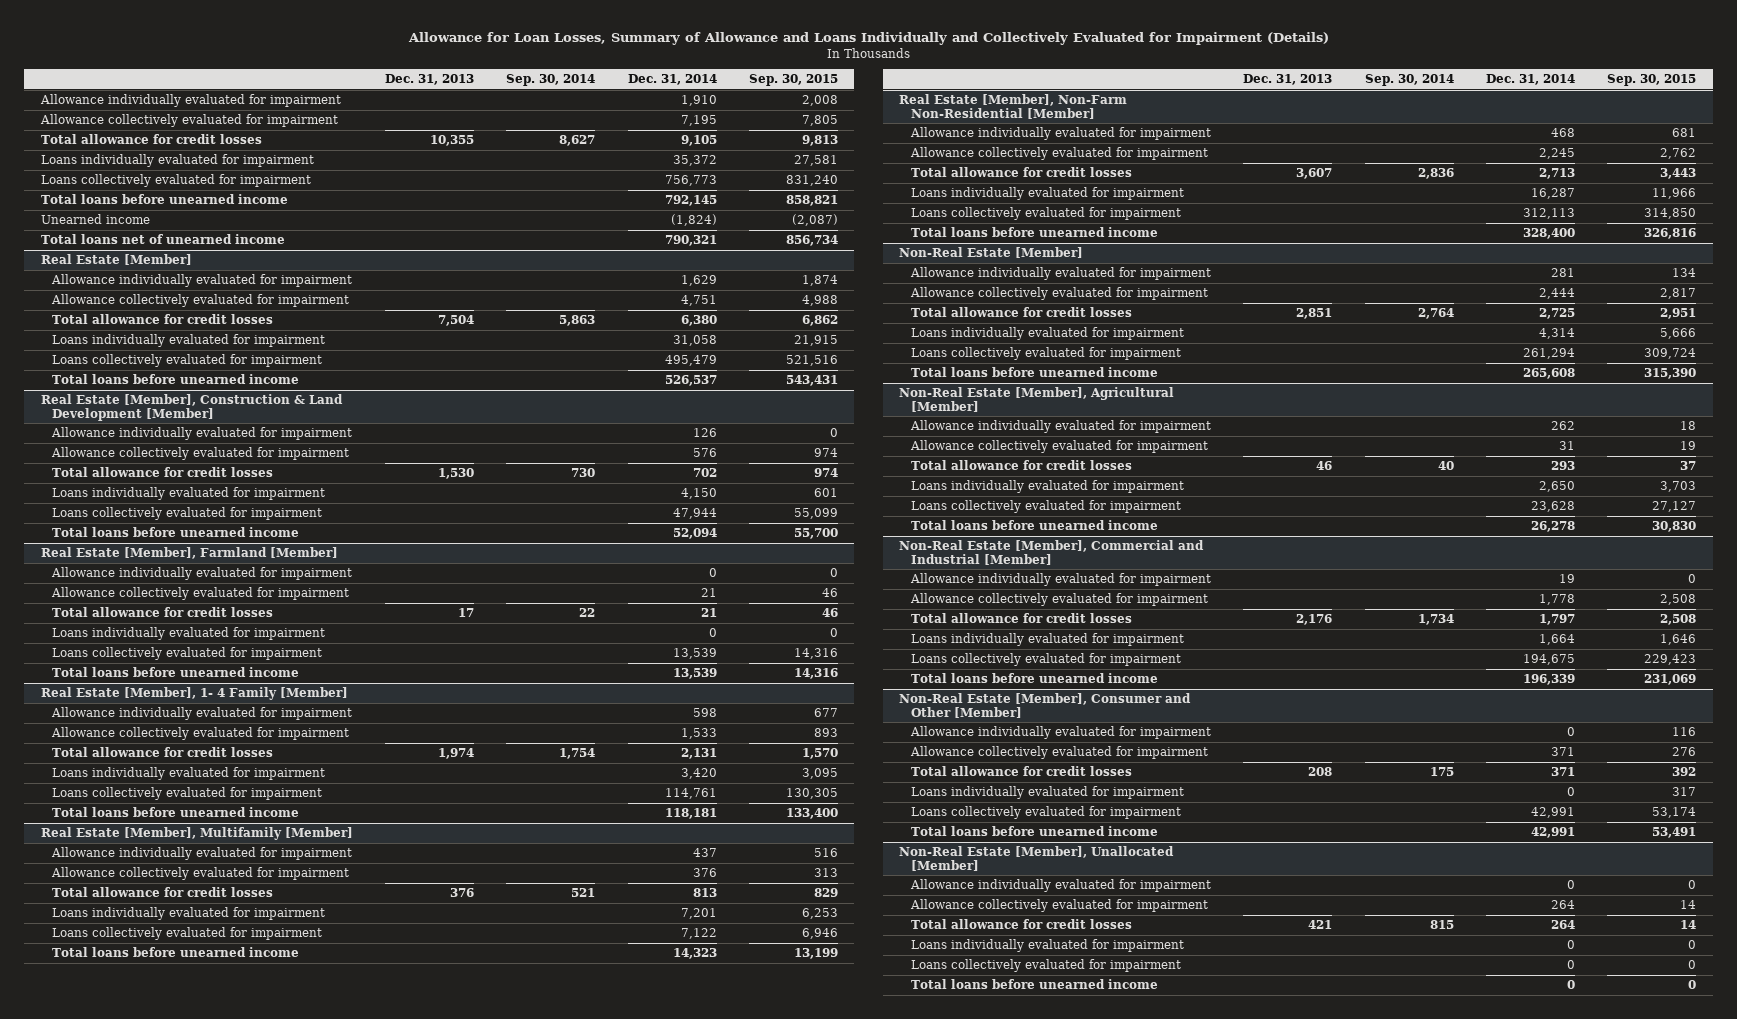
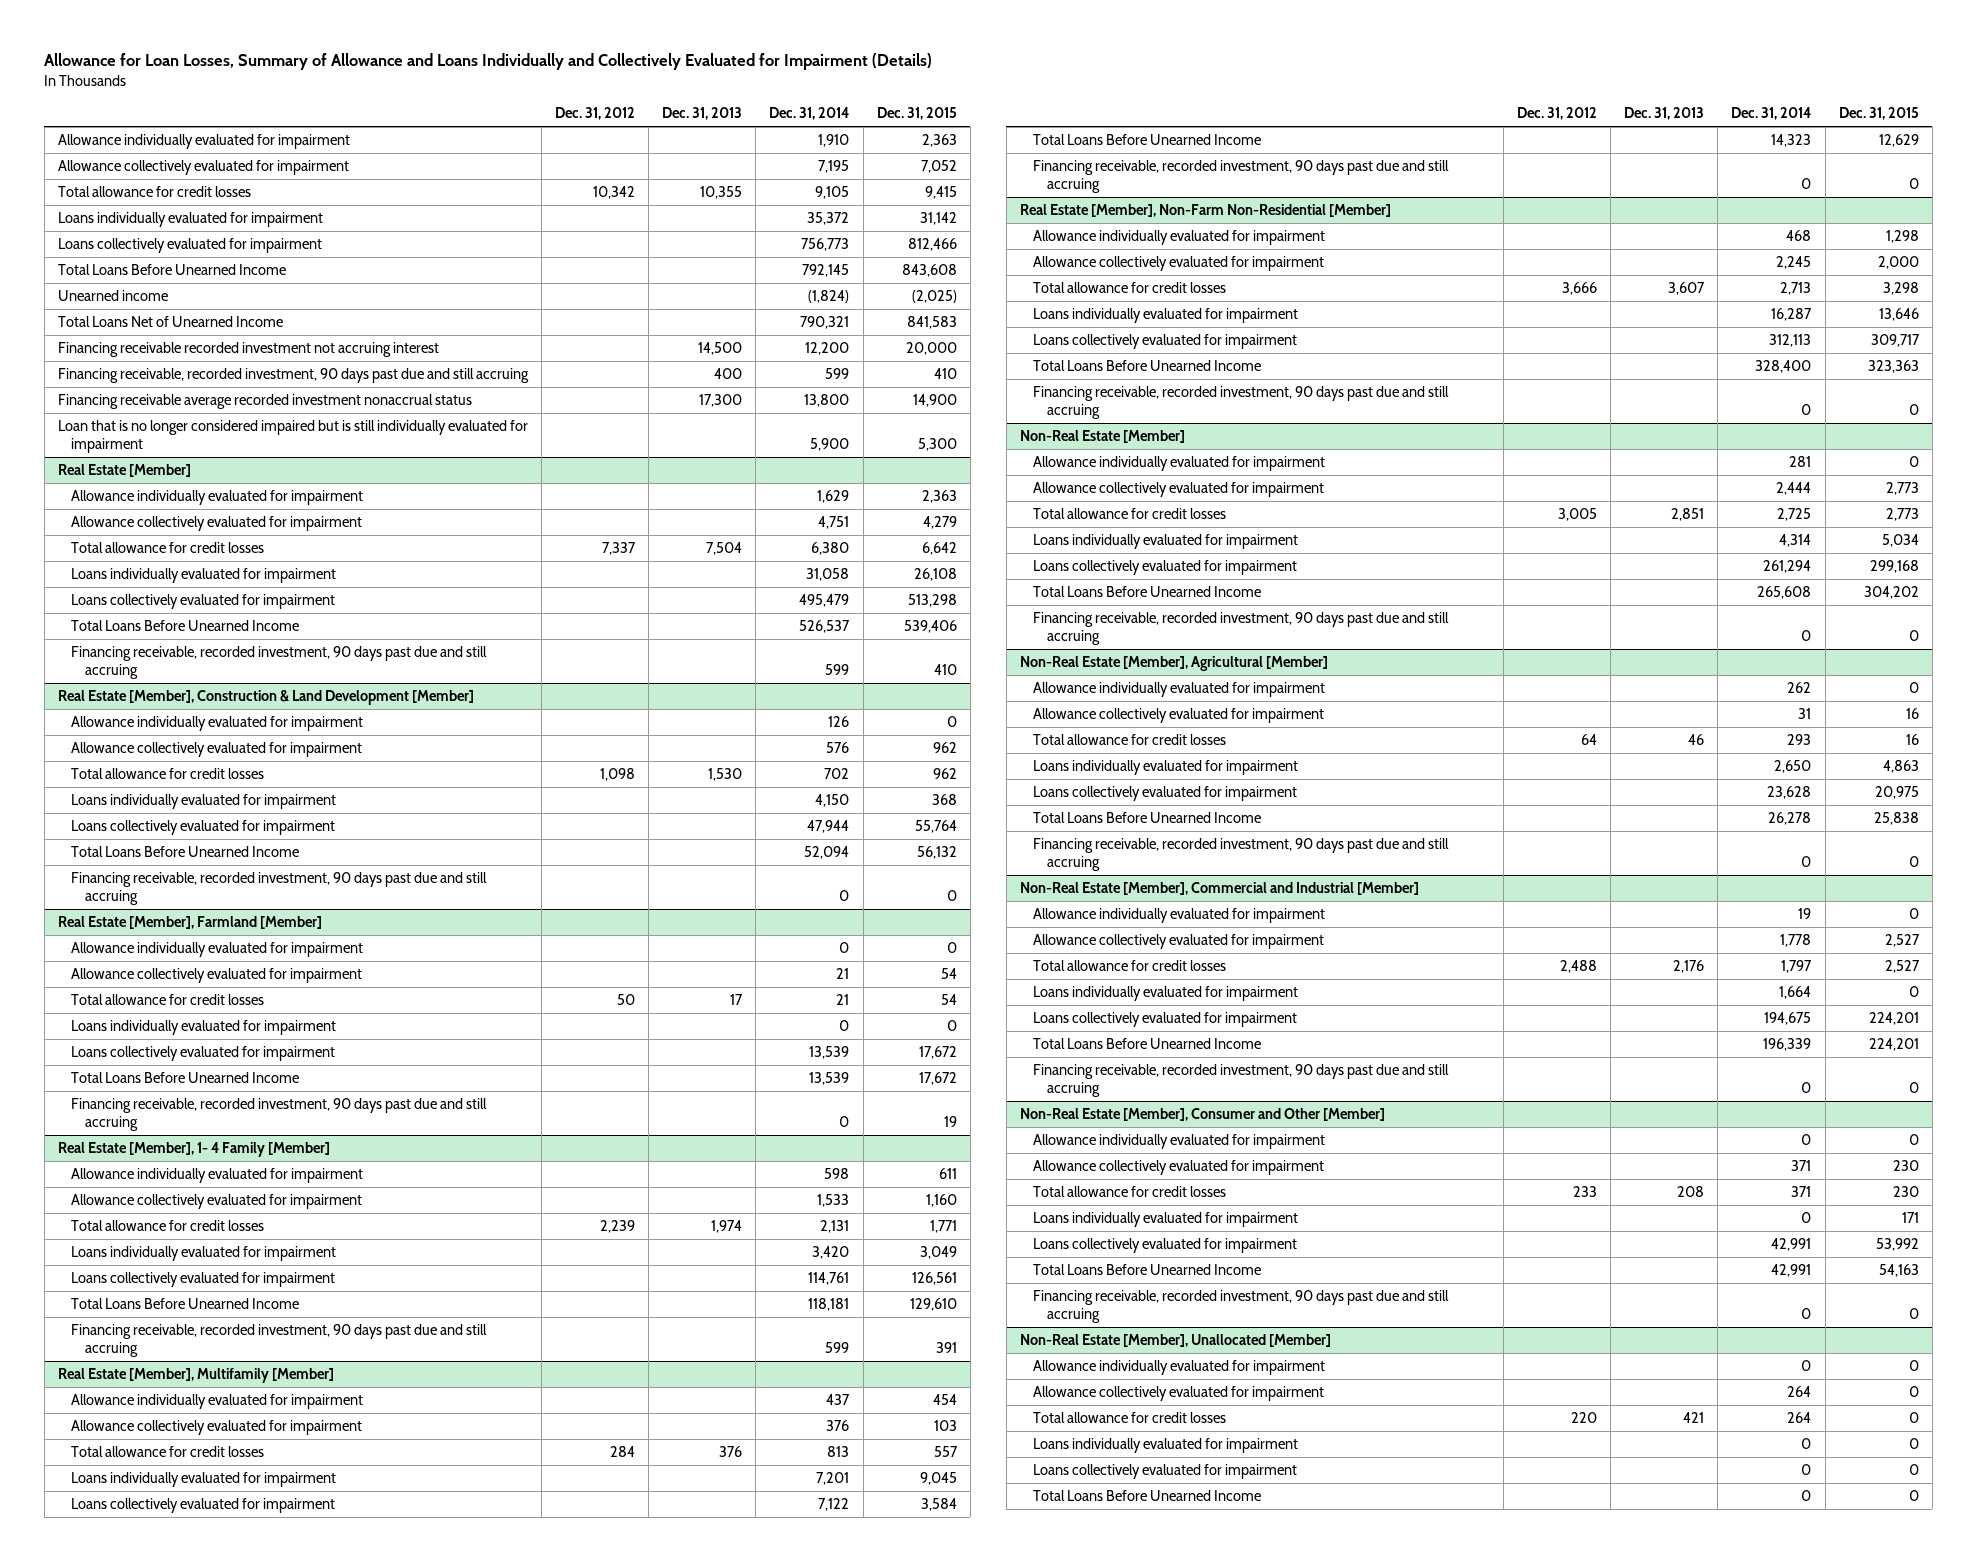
[506,73,596,86] Sep. 30, 2014 -> none
[749,73,839,86] Sep. 30, 2015 -> none
none -> [554,107,635,121] Dec. 31, 2012
none -> [876,107,957,121] Dec. 31, 2015
[40,193,288,204] Total loans before unearned income -> [57,264,286,276] Total Loans Before Unearned Income
[40,233,285,244] Total loans net of unearned income -> [57,316,283,328] Total Loans Net of Unearned Income
none -> [57,342,439,358] Financing receivable recorded investment not accruing interest
none -> [57,368,529,384] Financing receivable, recorded investment, 90 days past due and still accruing
none -> [57,394,472,410] Financing receivable average recorded investment nonaccrual status
none -> [57,420,528,454] Loan that is no longer considered impaired but is still individually evaluated for impairment
[52,373,300,384] Total loans before unearned income -> [71,620,300,632] Total Loans Before Unearned Income
none -> [71,646,488,680] Financing receivable, recorded investment, 90 days past due and still accruing
[52,526,300,537] Total loans before unearned income -> [71,846,300,858] Total Loans Before Unearned Income
none -> [71,872,488,906] Financing receivable, recorded investment, 90 days past due and still accruing
[52,666,300,677] Total loans before unearned income -> [71,1072,300,1084] Total Loans Before Unearned Income
none -> [71,1098,488,1132] Financing receivable, recorded investment, 90 days past due and still accruing
[52,806,300,817] Total loans before unearned income -> [71,1298,300,1310] Total Loans Before Unearned Income
none -> [71,1324,488,1358] Financing receivable, recorded investment, 90 days past due and still accruing
[52,946,300,957] Total loans before unearned income -> [1033,134,1262,146] Total Loans Before Unearned Income
none -> [1033,160,1450,194] Financing receivable, recorded investment, 90 days past due and still accruing
[910,226,1158,237] Total loans before unearned income -> [1033,360,1262,372] Total Loans Before Unearned Income
none -> [1033,386,1450,420] Financing receivable, recorded investment, 90 days past due and still accruing
[910,366,1158,377] Total loans before unearned income -> [1033,586,1262,598] Total Loans Before Unearned Income
none -> [1033,612,1450,646] Financing receivable, recorded investment, 90 days past due and still accruing
[910,519,1158,530] Total loans before unearned income -> [1033,812,1262,824] Total Loans Before Unearned Income
none -> [1033,838,1450,872] Financing receivable, recorded investment, 90 days past due and still accruing
[910,672,1158,683] Total loans before unearned income -> [1033,1038,1262,1050] Total Loans Before Unearned Income
none -> [1033,1064,1450,1098] Financing receivable, recorded investment, 90 days past due and still accruing
[910,825,1158,836] Total loans before unearned income -> [1033,1264,1262,1276] Total Loans Before Unearned Income
none -> [1033,1290,1450,1324] Financing receivable, recorded investment, 90 days past due and still accruing
[910,978,1158,989] Total loans before unearned income -> [1033,1490,1262,1502] Total Loans Before Unearned Income

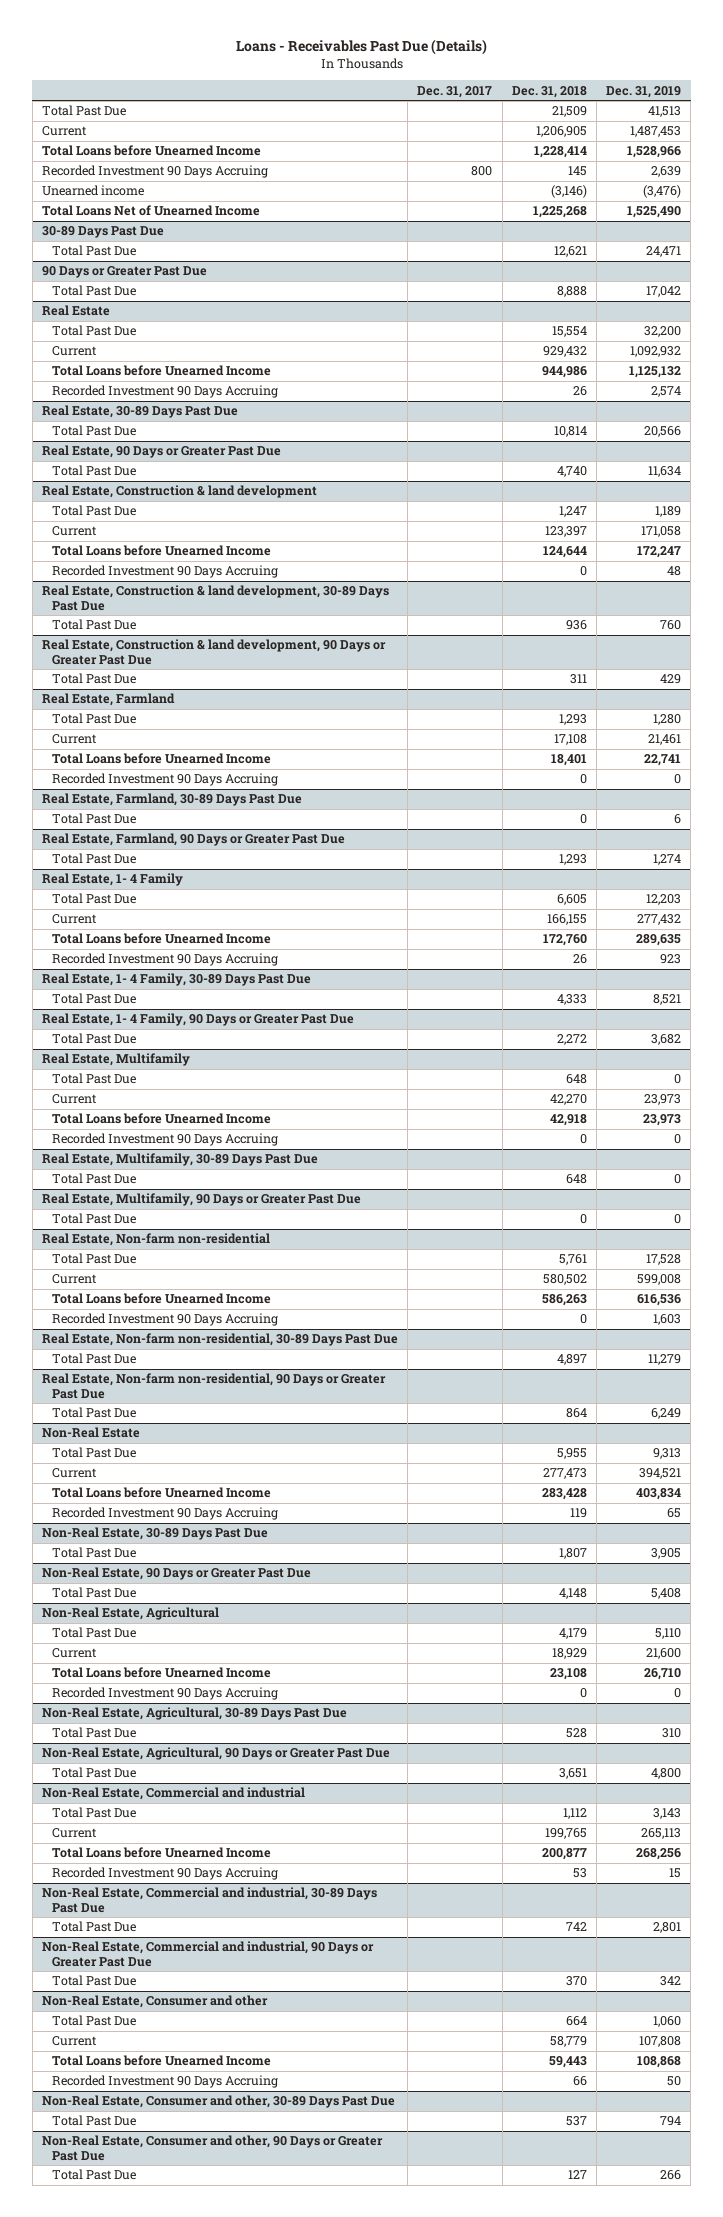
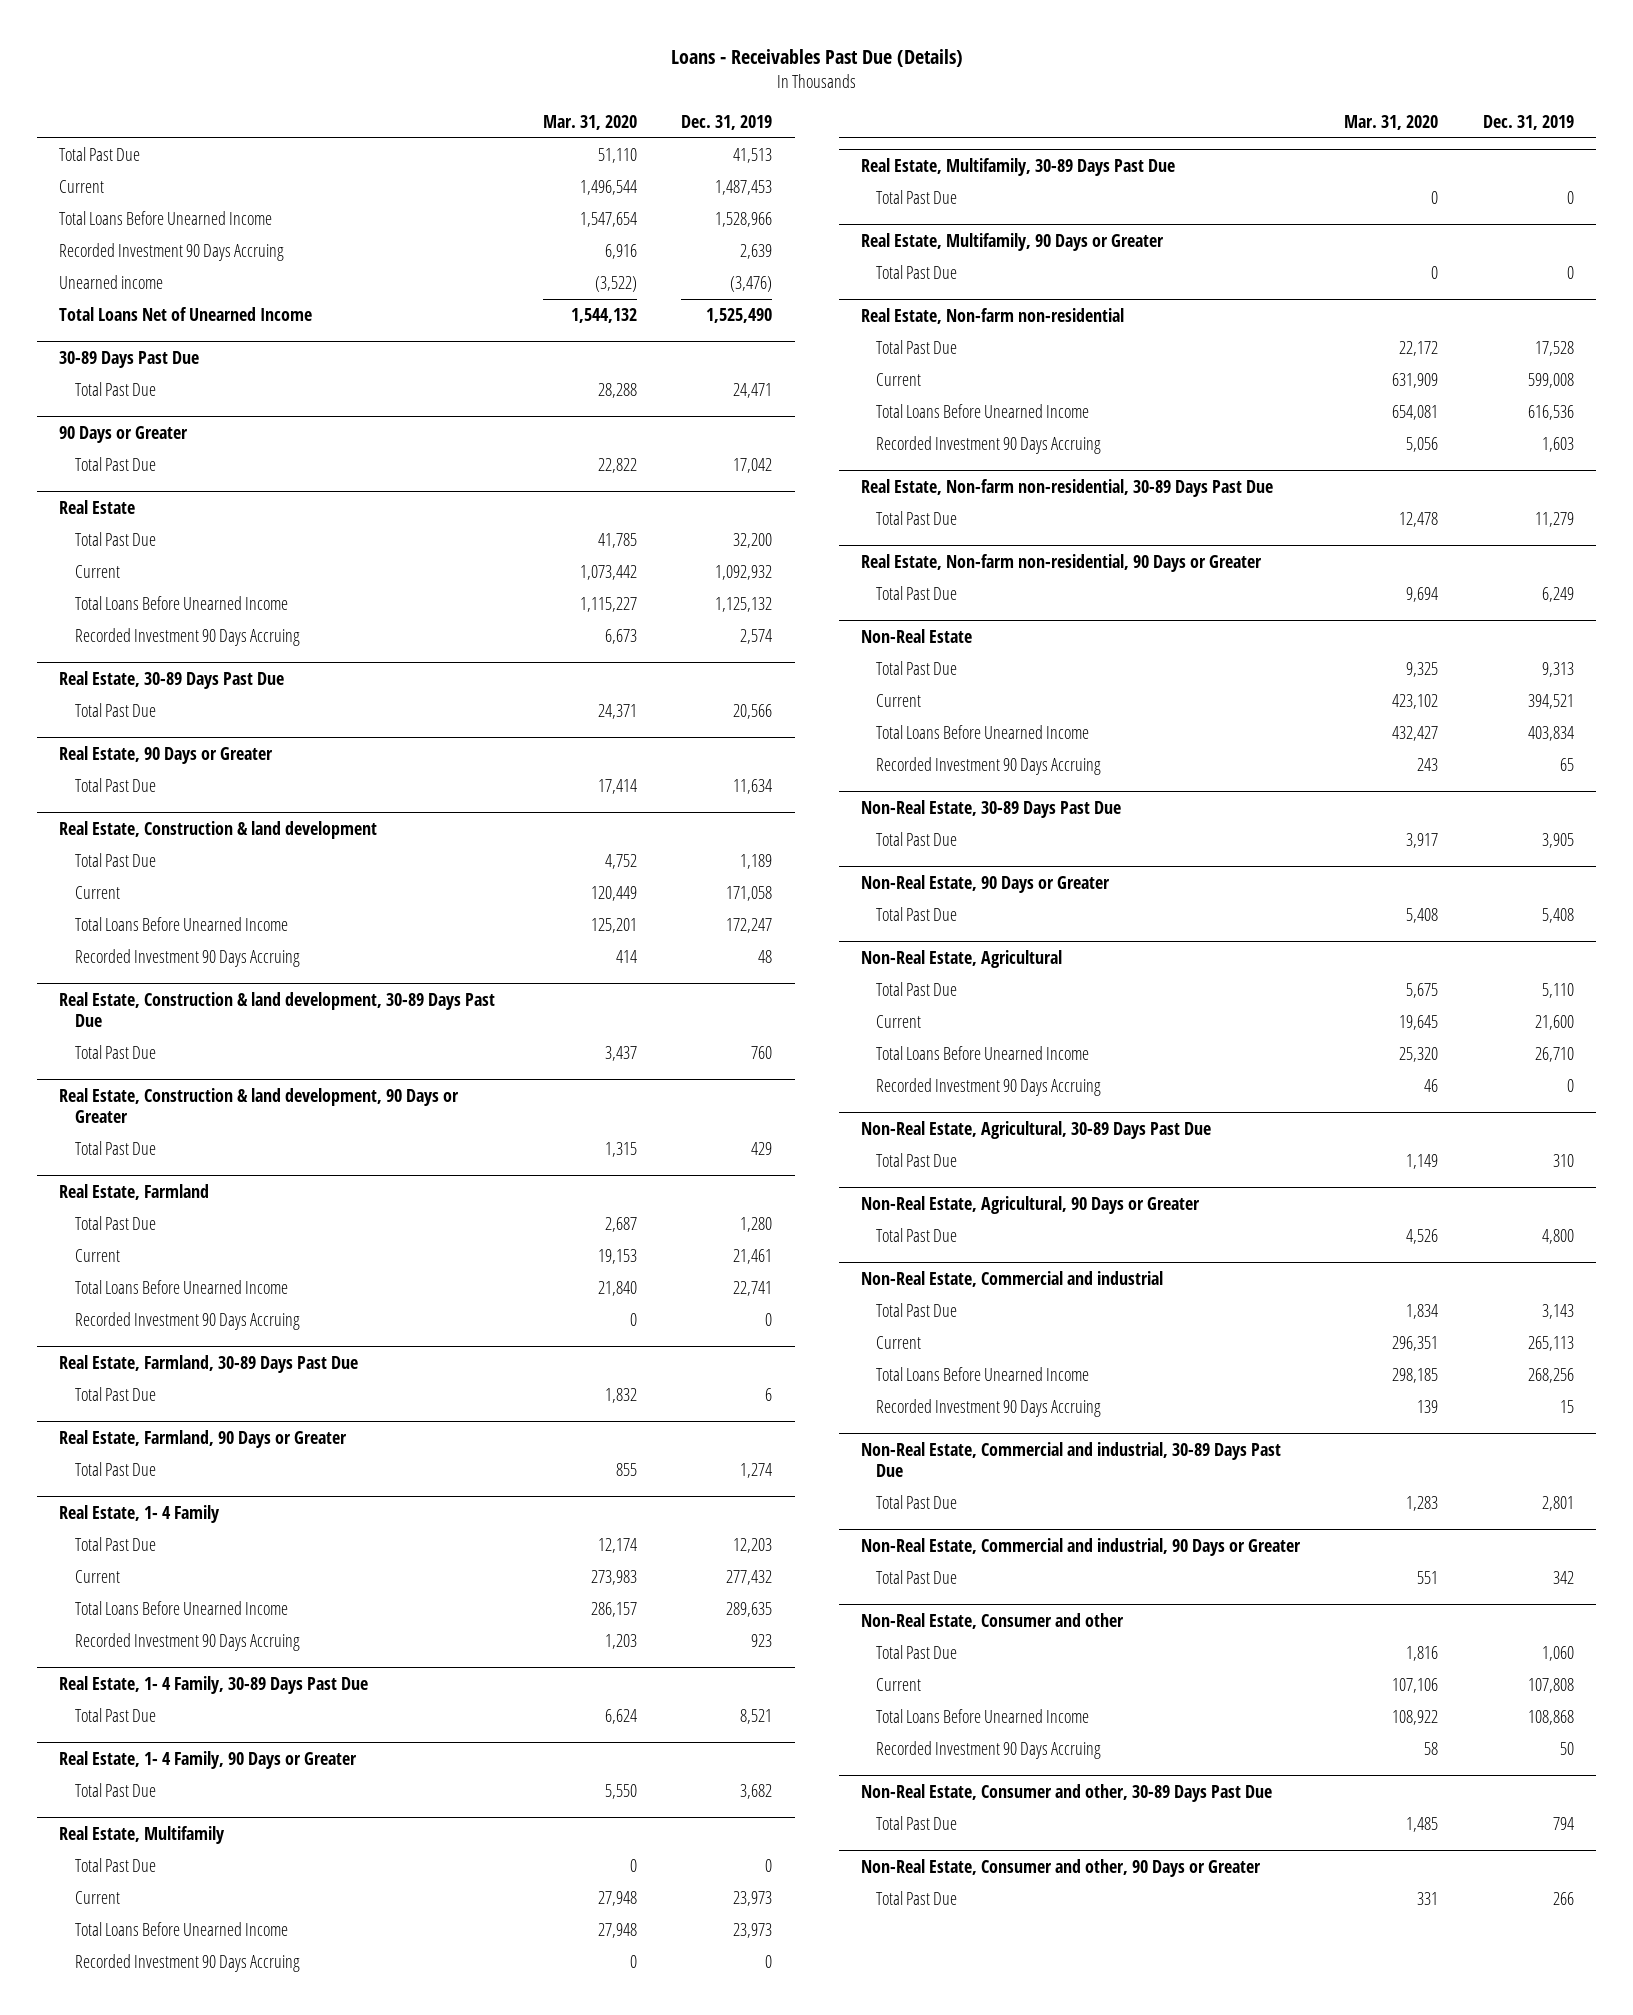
[417,85,493,98] Dec. 31, 2017 -> none
[511,85,587,98] Dec. 31, 2018 -> none
none -> [542,114,637,130] Mar. 31, 2020
[41,145,261,157] Total Loans before Unearned Income -> [59,211,273,226] Total Loans Before Unearned Income
[41,266,207,279] 90 Days or Greater Past Due -> [59,425,189,443] 90 Days or Greater
[52,365,272,377] Total Loans before Unearned Income -> [74,596,288,611] Total Loans Before Unearned Income
[41,445,281,459] Real Estate, 90 Days or Greater Past Due -> [59,745,274,764] Real Estate, 90 Days or Greater
[52,545,272,557] Total Loans before Unearned Income -> [74,917,288,932] Total Loans Before Unearned Income
[41,639,386,665] Real Estate, Construction & land development, 90 Days or Greater Past Due -> [59,1087,460,1124] Real Estate, Construction & land development, 90 Days or Greater
[52,753,272,765] Total Loans before Unearned Income -> [74,1280,288,1295] Total Loans Before Unearned Income
[41,833,345,847] Real Estate, Farmland, 90 Days or Greater Past Due -> [59,1429,348,1448] Real Estate, Farmland, 90 Days or Greater
[52,933,272,945] Total Loans before Unearned Income -> [74,1601,288,1616] Total Loans Before Unearned Income
[41,1013,354,1027] Real Estate, 1- 4 Family, 90 Days or Greater Past Due -> [59,1750,358,1769] Real Estate, 1- 4 Family, 90 Days or Greater
[52,1113,272,1125] Total Loans before Unearned Income -> [74,1922,288,1937] Total Loans Before Unearned Income
[41,1193,361,1207] Real Estate, Multifamily, 90 Days or Greater Past Due -> [860,232,1164,251] Real Estate, Multifamily, 90 Days or Greater
[52,1293,272,1305] Total Loans before Unearned Income -> [876,404,1090,419] Total Loans Before Unearned Income
[41,1373,386,1399] Real Estate, Non-farm non-residential, 90 Days or Greater Past Due -> [860,553,1262,572] Real Estate, Non-farm non-residential, 90 Days or Greater
[52,1487,272,1499] Total Loans before Unearned Income -> [876,725,1090,740] Total Loans Before Unearned Income
[41,1567,311,1581] Non-Real Estate, 90 Days or Greater Past Due -> [860,874,1110,893] Non-Real Estate, 90 Days or Greater
[52,1667,272,1679] Total Loans before Unearned Income -> [876,1046,1090,1061] Total Loans Before Unearned Income
[41,1747,390,1761] Non-Real Estate, Agricultural, 90 Days or Greater Past Due -> [860,1195,1200,1214] Non-Real Estate, Agricultural, 90 Days or Greater
[52,1847,272,1859] Total Loans before Unearned Income -> [876,1367,1090,1382] Total Loans Before Unearned Income
[41,1941,374,1967] Non-Real Estate, Commercial and industrial, 90 Days or Greater Past Due -> [860,1537,1301,1556] Non-Real Estate, Commercial and industrial, 90 Days or Greater
[52,2055,272,2067] Total Loans before Unearned Income -> [876,1709,1090,1724] Total Loans Before Unearned Income
[41,2135,383,2161] Non-Real Estate, Consumer and other, 90 Days or Greater Past Due -> [860,1858,1261,1877] Non-Real Estate, Consumer and other, 90 Days or Greater

